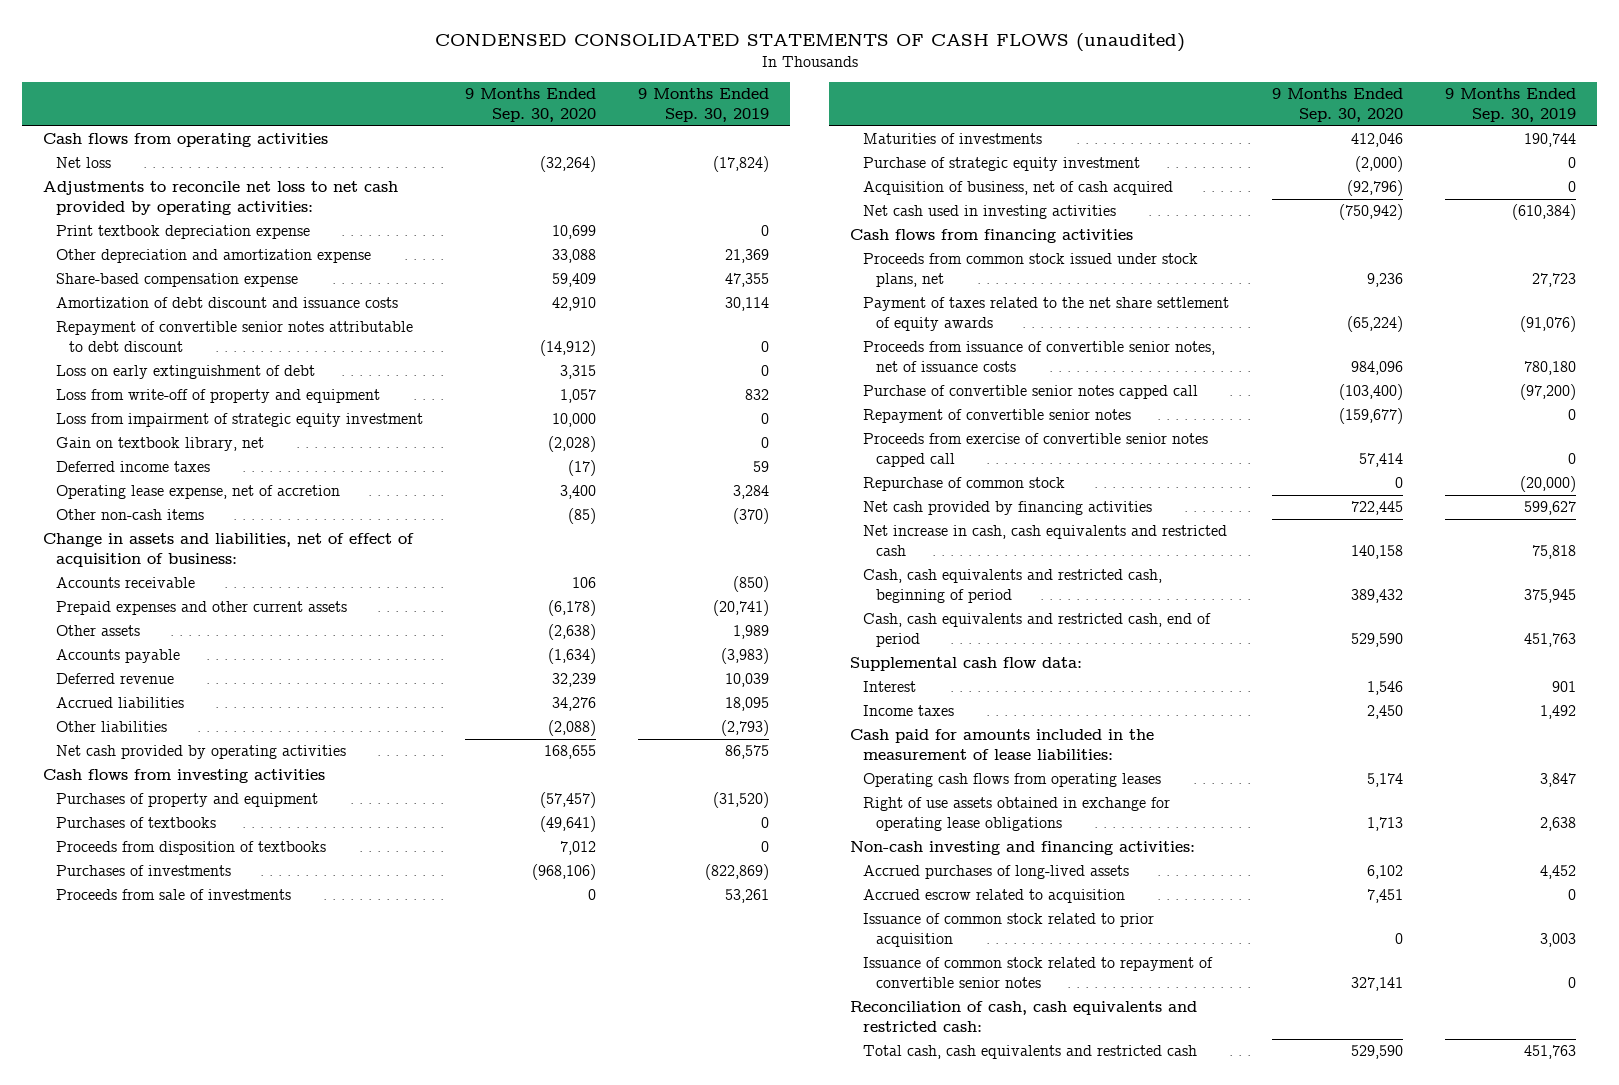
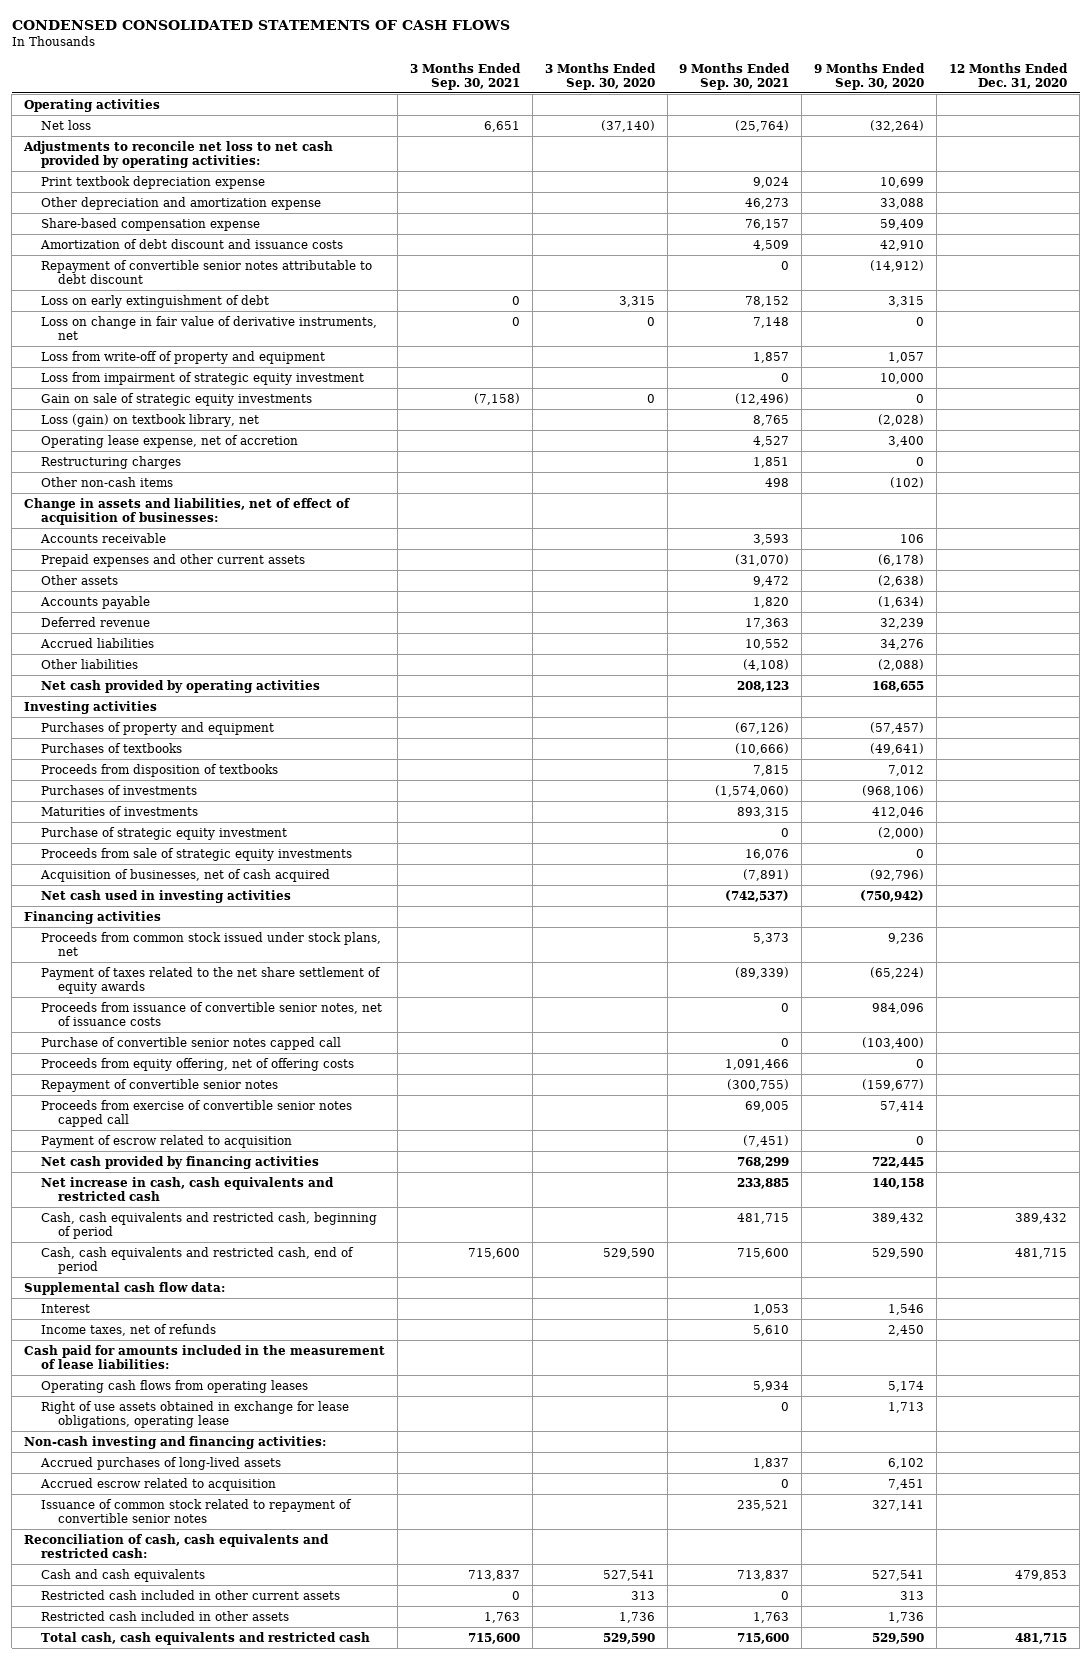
[434,32,1185,52] CONDENSED CONSOLIDATED STATEMENTS OF CASH FLOWS (unaudited) -> [11,19,510,30] CONDENSED CONSOLIDATED STATEMENTS OF CASH FLOWS
[638,88,770,123] 9 Months Ended Sep. 30, 2019 -> none
none -> [409,62,521,90] 3 Months Ended Sep. 30, 2021
none -> [544,62,656,90] 3 Months Ended Sep. 30, 2020
none -> [679,62,791,90] 9 Months Ended Sep. 30, 2021
none -> [949,62,1069,89] 12 Months Ended Dec. 31, 2020
[43,133,329,148] Cash flows from operating activities -> [23,98,160,112] Operating activities
none -> [40,315,377,340] Loss on change in fair value of derivative instruments, net
[55,461,210,473] Deferred income taxes -> none
none -> [40,392,312,406] Gain on sale of strategic equity investments
[55,437,264,452] Gain on textbook library, net -> [40,413,259,427] Loss (gain) on textbook library, net
none -> [40,455,181,469] Restructuring charges
[568,508,597,525] (85) -> [890,476,925,488] (102)
[43,533,415,568] Change in assets and liabilities, net of effect of acquisition of business: -> [23,497,350,525] Change in assets and liabilities, net of effect of acquisition of businesses:
[43,769,326,784] Cash flows from investing activities -> [23,700,157,714] Investing activities
[55,889,291,901] Proceeds from sale of investments -> none
none -> [40,847,352,861] Proceeds from sale of strategic equity investments
[862,181,1173,196] Acquisition of business, net of cash acquired -> [39,868,330,882] Acquisition of businesses, net of cash acquired
[850,229,1134,244] Cash flows from financing activities -> [23,910,161,924] Financing activities
none -> [40,1057,354,1071] Proceeds from equity offering, net of offering costs
[862,477,1065,492] Repurchase of common stock -> none
none -> [40,1134,292,1148] Payment of escrow related to acquisition
[862,705,954,717] Income taxes -> [40,1323,216,1336] Income taxes, net of refunds
[862,797,1170,832] Right of use assets obtained in exchange for operating lease obligations -> [40,1400,349,1428] Right of use assets obtained in exchange for lease obligations, operating lease
[862,913,1154,948] Issuance of common stock related to prior acquisition -> none
none -> [40,1568,205,1582] Cash and cash equivalents
none -> [40,1589,340,1600] Restricted cash included in other current assets
none -> [40,1610,289,1621] Restricted cash included in other assets

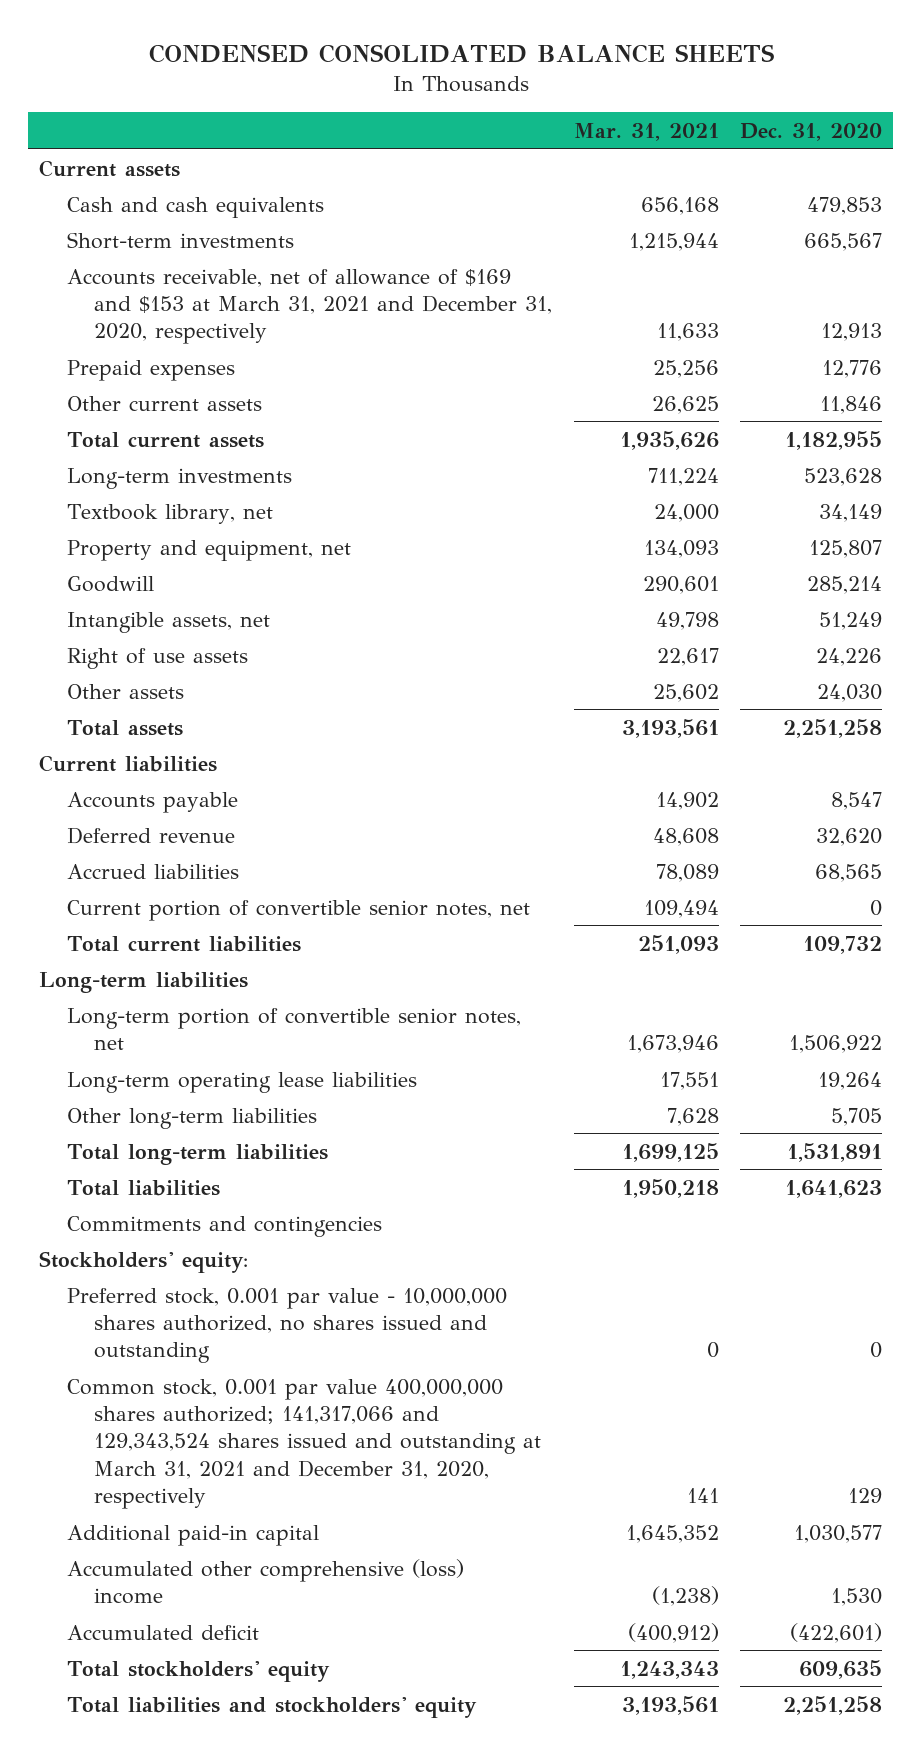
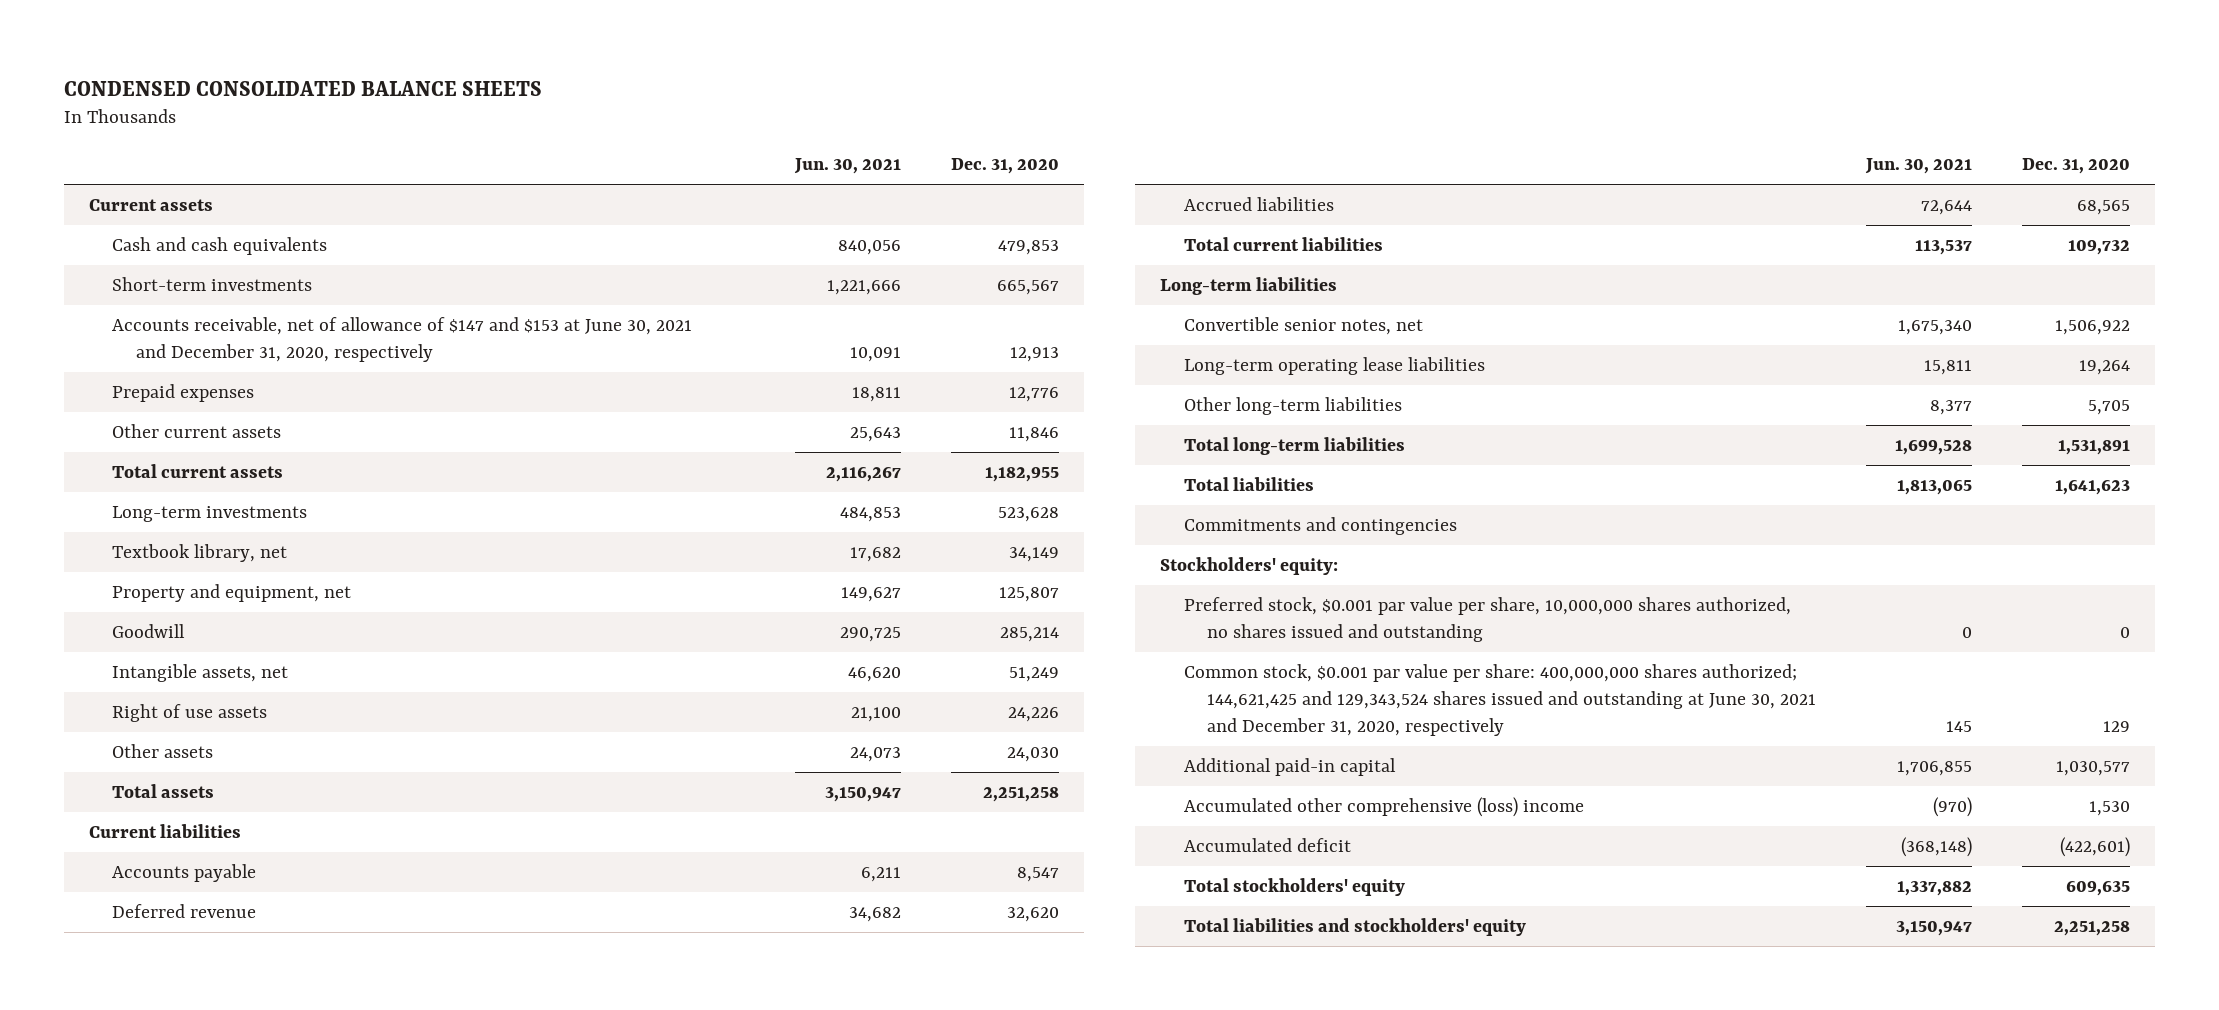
[573,122,719,141] Mar. 31, 2021 -> none
none -> [793,158,901,175] Jun. 30, 2021
[66,268,552,345] Accounts receivable, net of allowance of $169 and $153 at March 31, 2021 and December 31, 2020, respectively -> [112,317,693,362] Accounts receivable, net of allowance of $147 and $153 at June 30, 2021 and December 31, 2020, respectively
[66,899,530,921] Current portion of convertible senior notes, net -> none
[66,1007,521,1050] Long-term portion of convertible senior notes, net -> [1183,317,1423,336] Convertible senior notes, net
[66,1287,507,1364] Preferred stock, 0.001 par value - 10,000,000 shares authorized, no shares issued and outstanding -> [1183,597,1791,642] Preferred stock, $0.001 par value per share, 10,000,000 shares authorized, no shares issued and outstanding
[66,1378,541,1509] Common stock, 0.001 par value 400,000,000 shares authorized; 141,317,066 and 129,343,524 shares issued and outstanding at March 31, 2021 and December 31, 2020, respectively -> [1183,664,1817,736] Common stock, $0.001 par value per share: 400,000,000 shares authorized; 144,621,425 and 129,343,524 shares issued and outstanding at June 30, 2021 and December 31, 2020, respectively

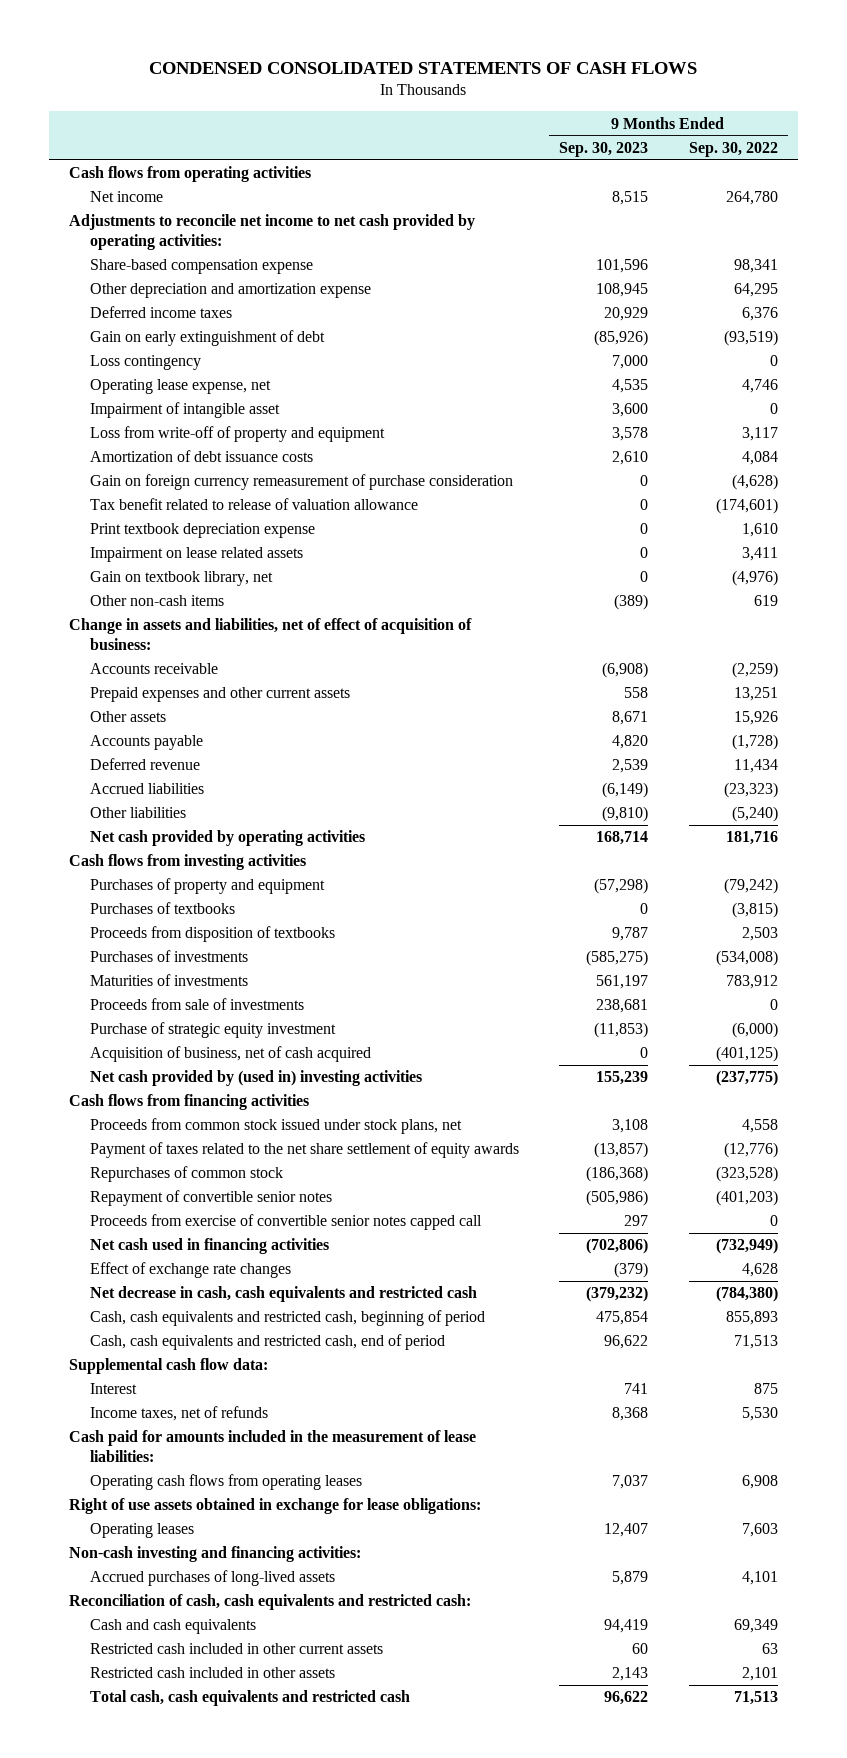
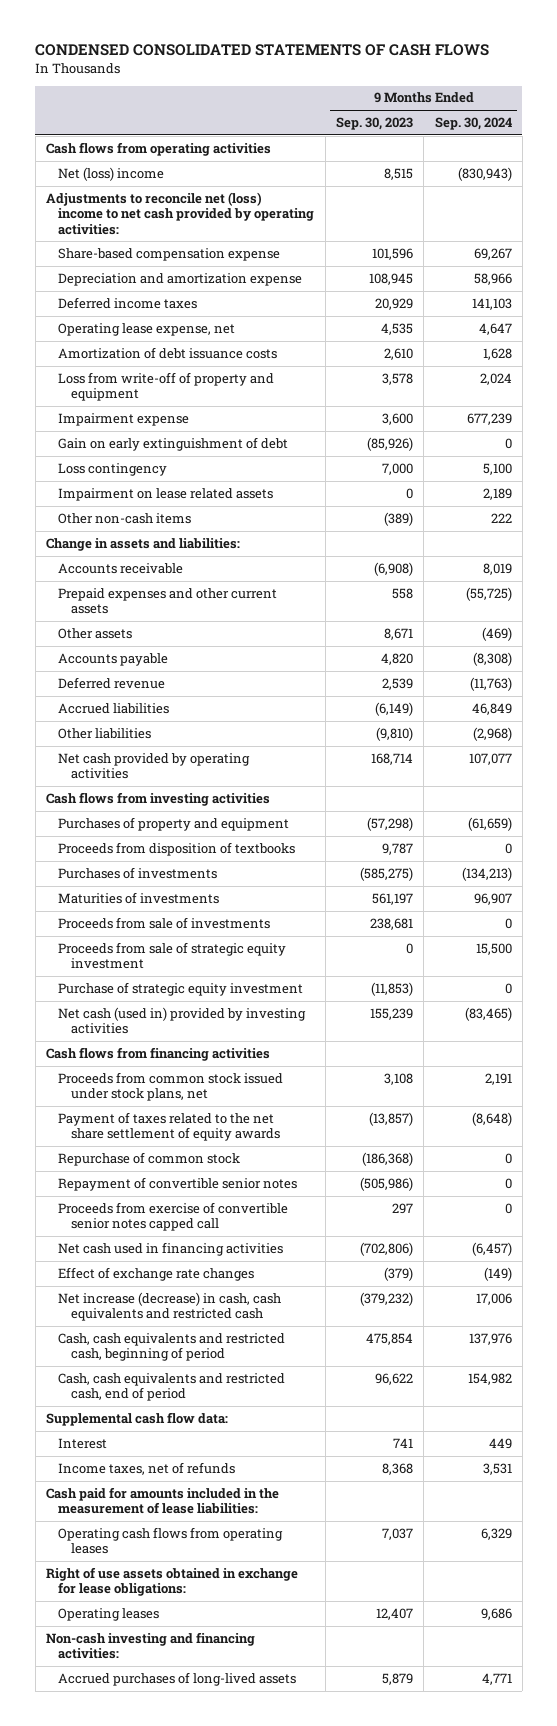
[688,141,778,157] Sep. 30, 2022 -> none
none -> [434,116,512,130] Sep. 30, 2024
[89,191,163,203] Net income -> [58,166,165,181] Net (loss) income
[68,214,475,250] Adjustments to reconcile net income to net cash provided by operating activities: -> [45,191,315,235] Adjustments to reconcile net (loss) income to net cash provided by operating activities:
[89,283,371,299] Other depreciation and amortization expense -> [58,272,303,286] Depreciation and amortization expense
[89,402,280,419] Impairment of intangible asset -> none
[89,474,513,491] Gain on foreign currency remeasurement of purchase consideration -> none
[89,498,418,511] Tax benefit related to release of valuation allowance -> none
[89,523,315,539] Print textbook depreciation expense -> none
[89,426,385,443] Loss from write-off of property and equipment -> [58,371,275,402] Loss from write-off of property and equipment
none -> [58,412,190,426] Impairment expense
[89,330,325,347] Gain on early extinguishment of debt -> [58,436,289,451] Gain on early extinguishment of debt
[89,355,201,371] Loss contingency -> [58,462,168,476] Loss contingency
[89,571,273,587] Gain on textbook library, net -> none
[68,618,472,650] Change in assets and liabilities, net of effect of acquisition of business: -> [45,537,240,551] Change in assets and liabilities:
[89,902,235,915] Purchases of textbooks -> none
none -> [58,941,287,970] Proceeds from sale of strategic equity investment
[89,1046,371,1063] Acquisition of business, net of cash acquired -> none
[89,1070,422,1087] Net cash provided by (used in) investing activities -> [58,1006,307,1035] Net cash (used in) provided by investing activities
[89,1166,283,1183] Repurchases of common stock -> [58,1151,241,1166] Repurchase of common stock
[89,1286,477,1303] Net decrease in cash, cash equivalents and restricted cash -> [58,1291,282,1322] Net increase (decrease) in cash, cash equivalents and restricted cash
[68,1594,471,1611] Reconciliation of cash, cash equivalents and restricted cash: -> none
[89,1619,256,1635] Cash and cash equivalents -> none
[89,1643,383,1655] Restricted cash included in other current assets -> none
[89,1667,335,1679] Restricted cash included in other assets -> none
[89,1690,410,1707] Total cash, cash equivalents and restricted cash -> none

